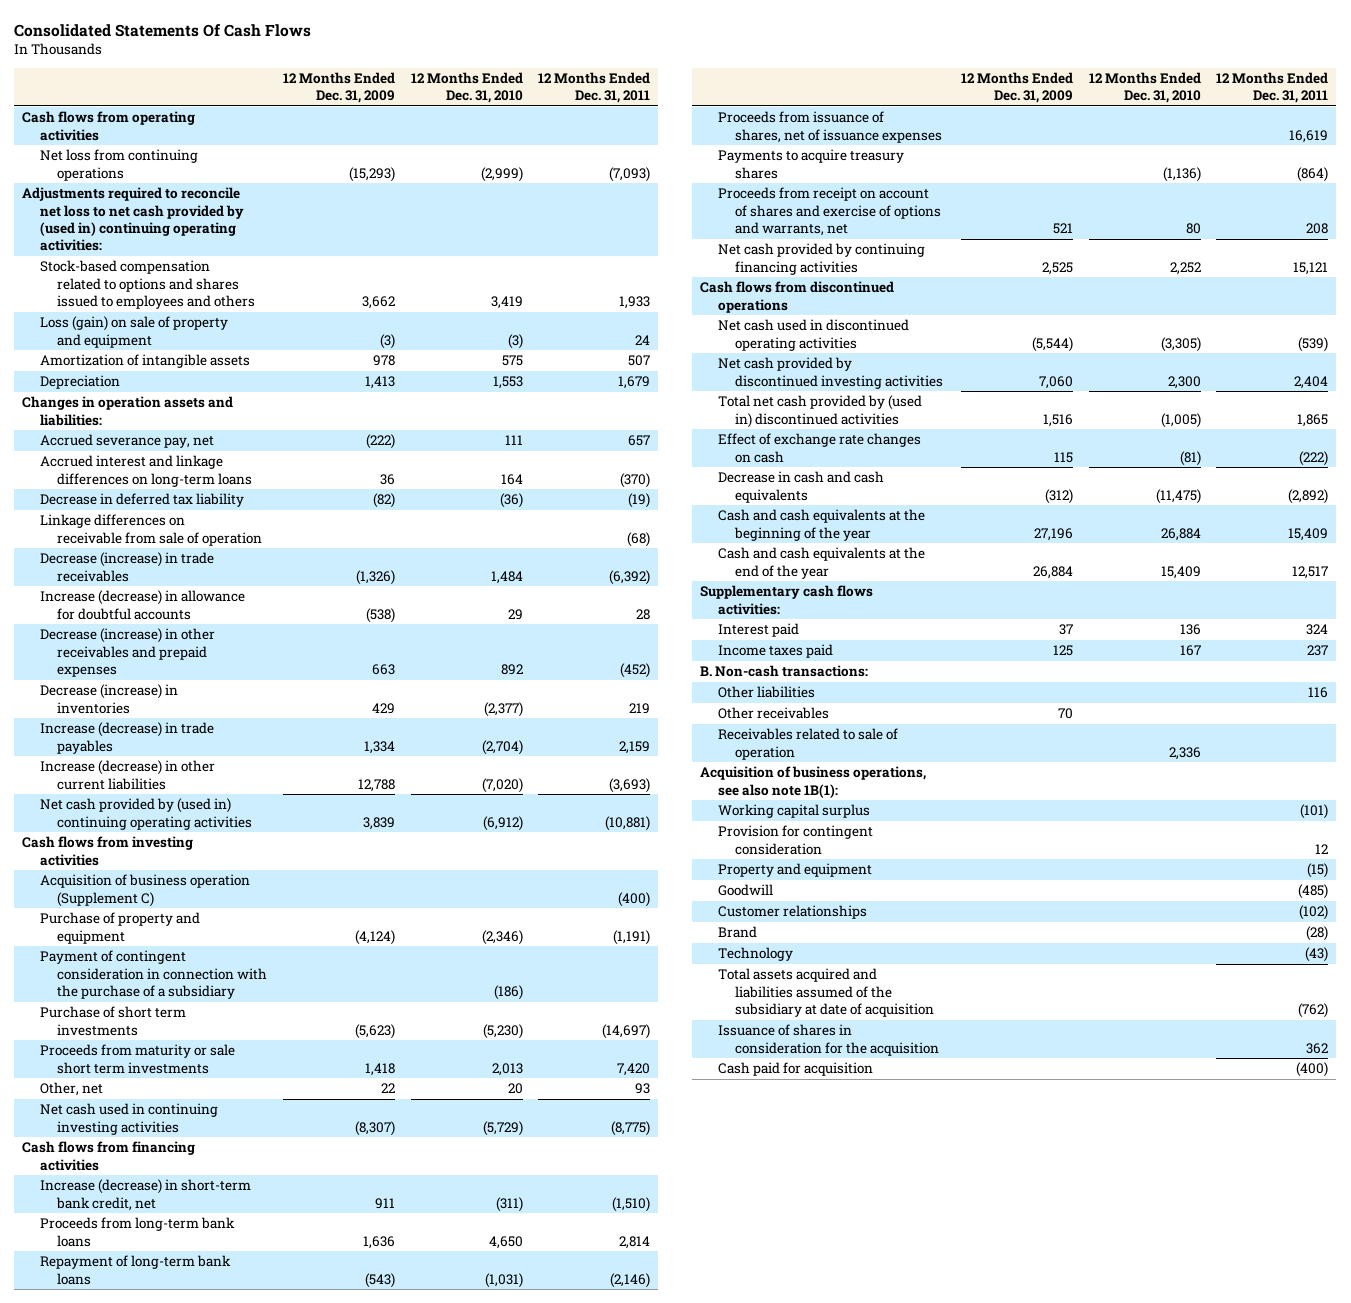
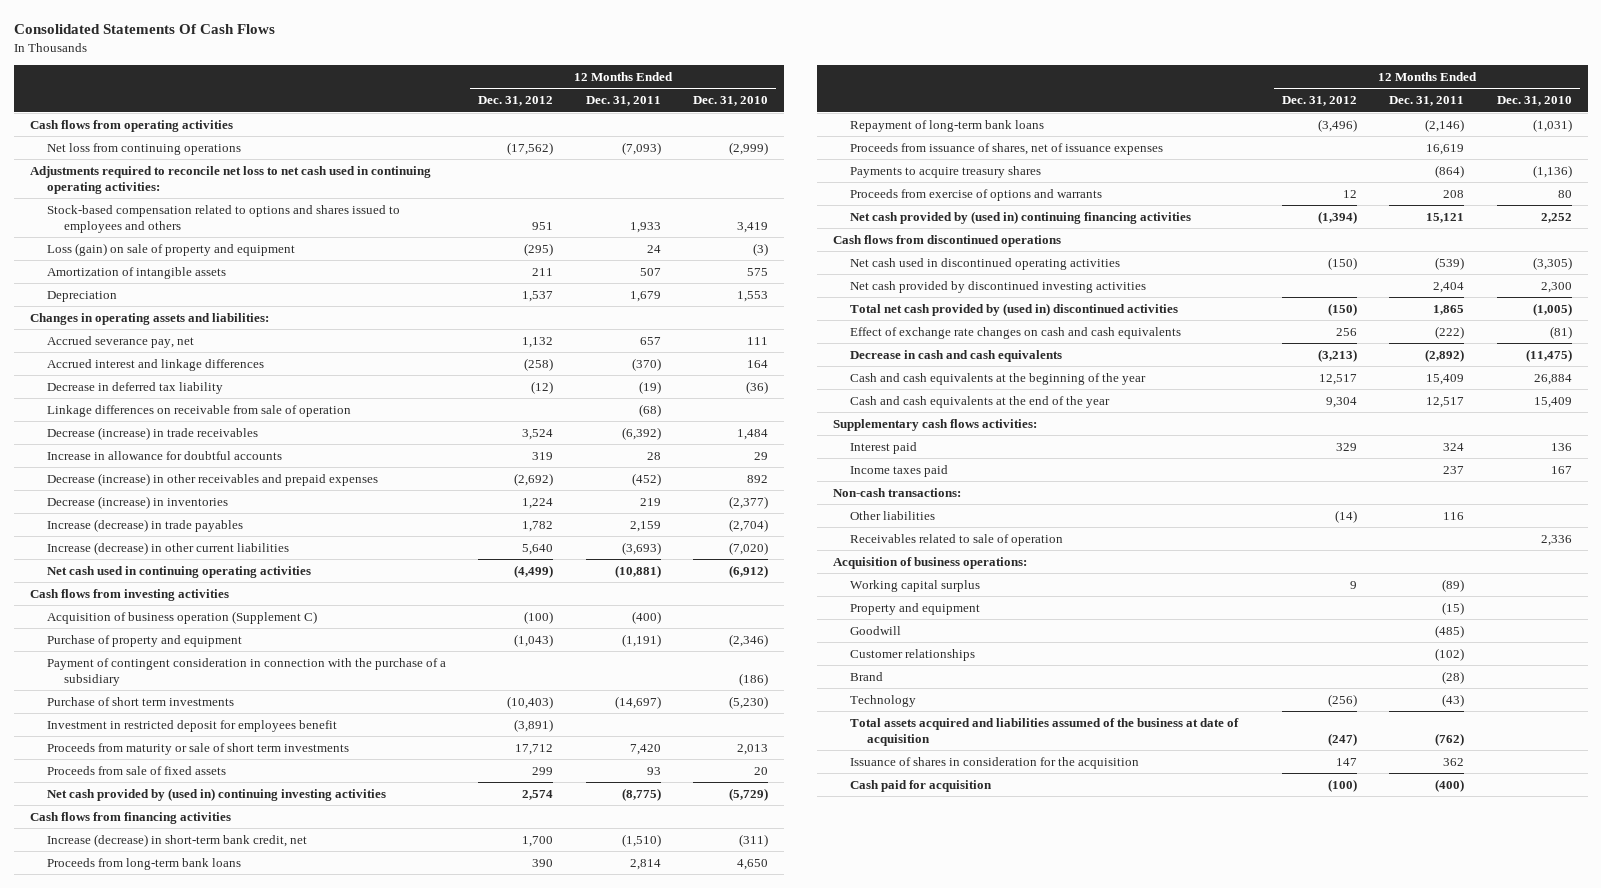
[282,72,395,104] 12 Months Ended Dec. 31, 2009 -> none
none -> [478,96,554,107] Dec. 31, 2012
[22,187,244,252] Adjustments required to reconcile net loss to net cash provided by (used in) continuing operating activities: -> [29,165,431,194] Adjustments required to reconcile net loss to net cash used in continuing operating activities:
[22,396,234,426] Changes in operation assets and liabilities: -> [29,312,269,325] Changes in operating assets and liabilities:
[39,455,252,487] Accrued interest and linkage differences on long-term loans -> [46,358,264,371] Accrued interest and linkage differences
[39,590,245,620] Increase (decrease) in allowance for doubtful accounts -> [46,450,282,460] Increase in allowance for doubtful accounts
[39,798,252,830] Net cash provided by (used in) continuing operating activities -> [46,565,311,578] Net cash used in continuing operating activities
none -> [46,719,337,732] Investment in restricted deposit for employees benefit
[39,1044,235,1074] Proceeds from maturity or sale short term investments -> [46,742,349,755] Proceeds from maturity or sale of short term investments
[39,1082,103,1097] Other, net -> [46,765,226,775] Proceeds from sale of fixed assets
[39,1103,218,1135] Net cash used in continuing investing activities -> [46,787,386,801] Net cash provided by (used in) continuing investing activities
[717,187,942,237] Proceeds from receipt on account of shares and exercise of options and warrants, net -> [850,188,1103,201] Proceeds from exercise of options and warrants
[717,243,925,275] Net cash provided by continuing financing activities -> [850,210,1192,224] Net cash provided by (used in) continuing financing activities
[717,433,921,463] Effect of exchange rate changes on cash -> [850,326,1182,339] Effect of exchange rate changes on cash and cash equivalents
[700,665,869,678] B. Non-cash transactions: -> [833,487,962,497] Non-cash transactions:
[717,707,829,720] Other receivables -> none
[717,825,873,855] Provision for contingent consideration -> none
[700,766,927,798] Acquisition of business operations, see also note 1B(1): -> [833,556,1028,569] Acquisition of business operations:
[1300,804,1329,820] (101) -> [1442,578,1465,592] (89)
[717,968,935,1018] Total assets acquired and liabilities assumed of the subsidiary at date of acquisition -> [850,717,1240,746] Total assets acquired and liabilities assumed of the business at date of acquisition

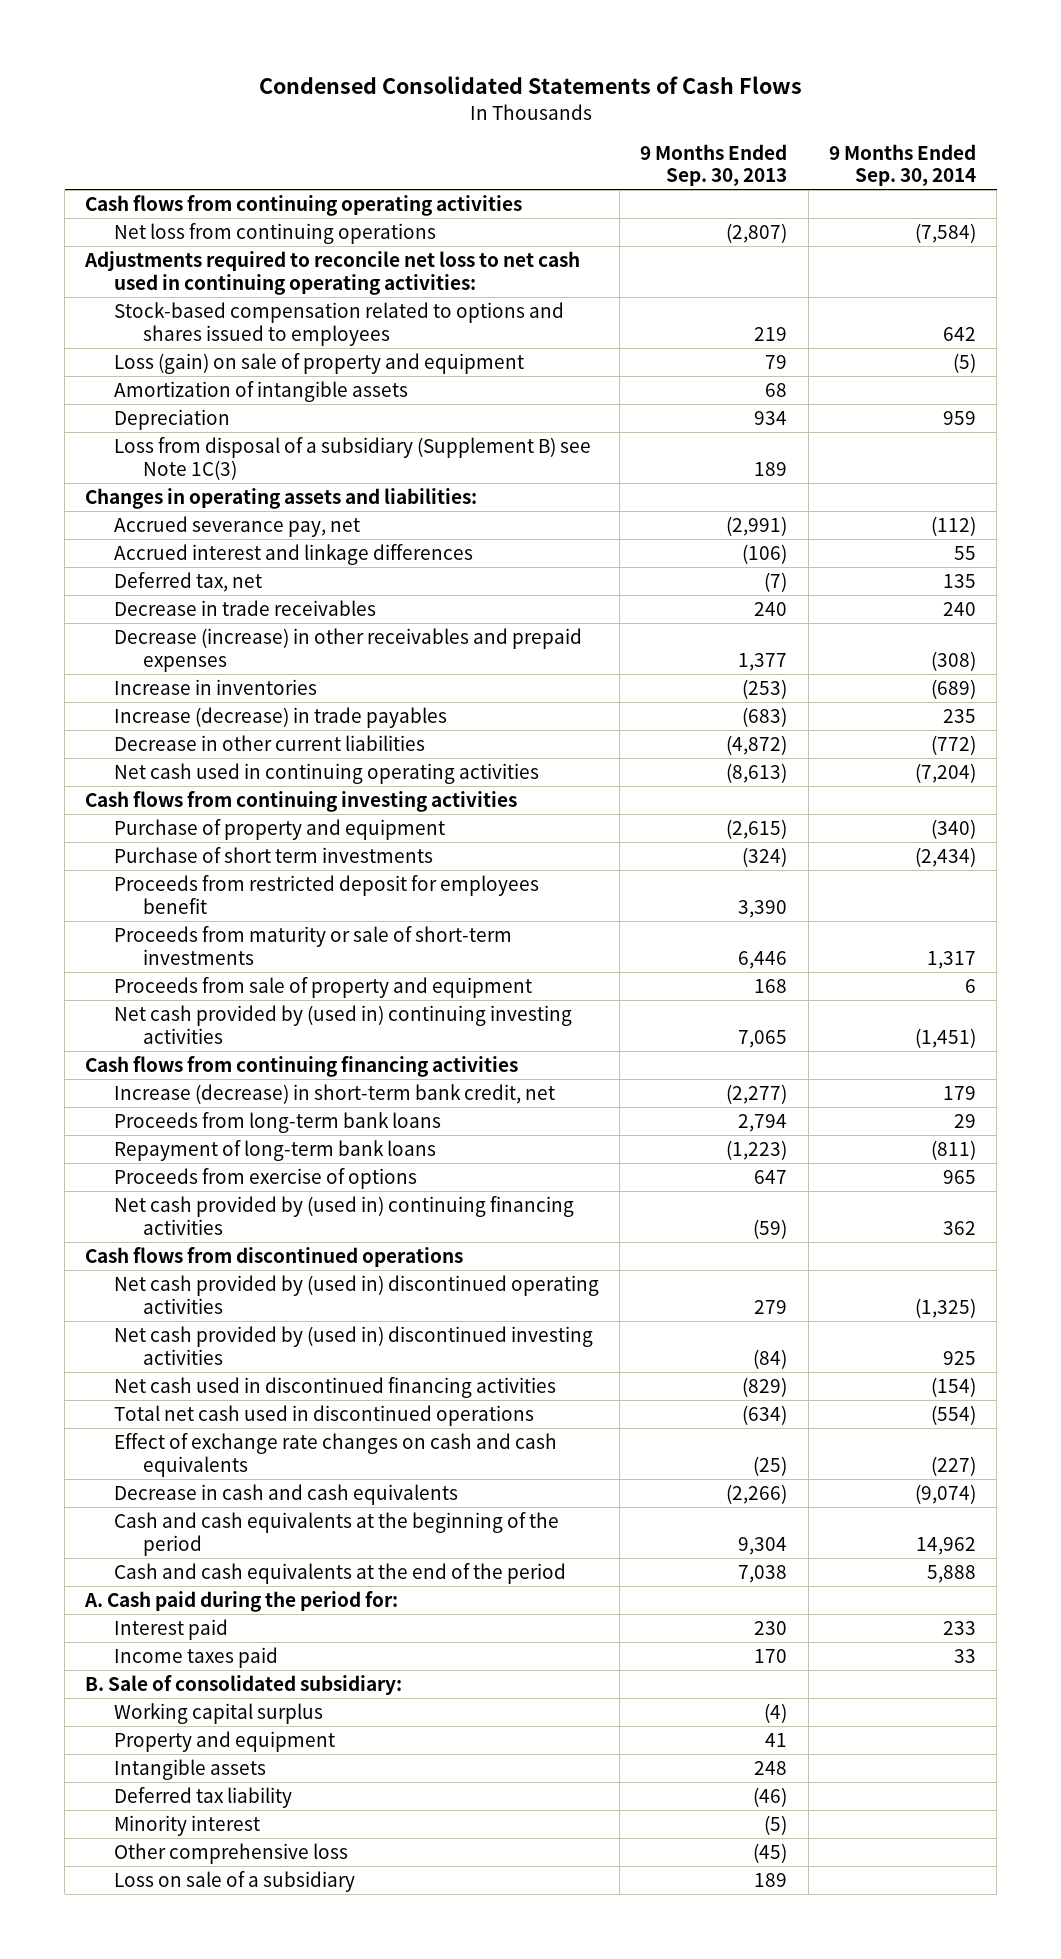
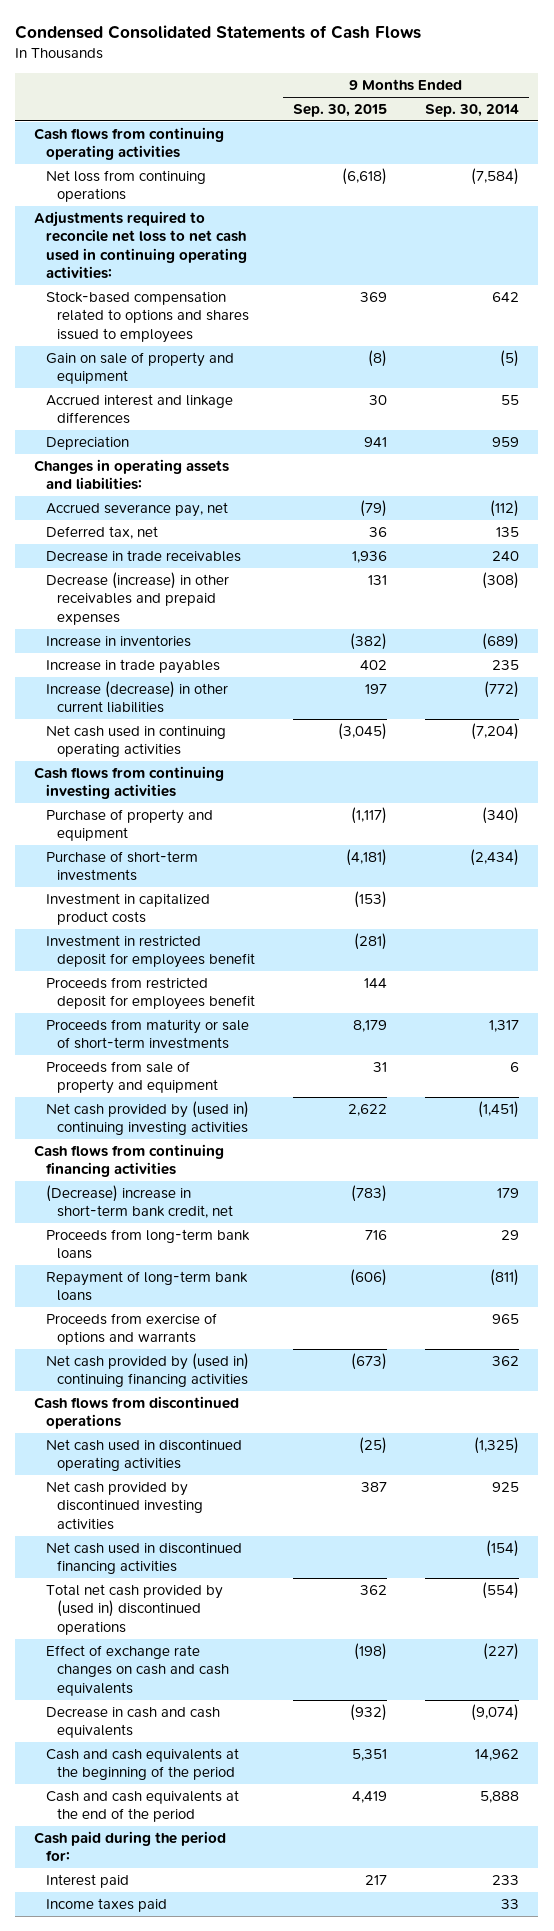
[640,143,788,187] 9 Months Ended Sep. 30, 2013 -> none
none -> [293,104,388,118] Sep. 30, 2015
[114,381,409,403] Amortization of intangible assets -> none
[114,353,525,375] Loss (gain) on sale of property and equipment -> [45,351,234,385] Gain on sale of property and equipment
[114,544,474,566] Accrued interest and linkage differences -> [45,393,233,425] Accrued interest and linkage differences
[114,437,592,480] Loss from disposal of a subsidiary (Supplement B) see Note 1C(3) -> none
[114,707,448,729] Increase (decrease) in trade payables -> [45,658,220,674] Increase in trade payables
[114,735,426,752] Decrease in other current liabilities -> [45,680,228,714] Increase (decrease) in other current liabilities
[114,847,434,864] Purchase of short term investments -> [45,850,198,882] Purchase of short-term investments
none -> [45,892,210,926] Investment in capitalized product costs
none -> [45,934,255,969] Investment in restricted deposit for employees benefit
[114,1084,556,1105] Increase (decrease) in short-term bank credit, net -> [45,1184,233,1219] (Decrease) increase in short-term bank credit, net
[114,1168,418,1190] Proceeds from exercise of options -> [45,1312,217,1346] Proceeds from exercise of options and warrants
[114,1275,600,1314] Net cash provided by (used in) discontinued operating activities -> [45,1438,242,1472] Net cash used in discontinued operating activities
[114,1326,594,1365] Net cash provided by (used in) discontinued investing activities -> [45,1480,203,1530] Net cash provided by discontinued investing activities
[114,1405,535,1427] Total net cash used in discontinued operations -> [45,1583,223,1635] Total net cash provided by (used in) discontinued operations
[84,1591,399,1613] A. Cash paid during the period for: -> [34,1830,227,1862] Cash paid during the period for:
[85,1675,403,1696] B. Sale of consolidated subsidiary: -> none
[114,1703,324,1725] Working capital surplus -> none
[114,1731,336,1753] Property and equipment -> none
[114,1759,267,1781] Intangible assets -> none
[114,1787,293,1809] Deferred tax liability -> none
[114,1815,261,1837] Minority interest -> none
[114,1843,349,1865] Other comprehensive loss -> none
[114,1871,356,1893] Loss on sale of a subsidiary -> none

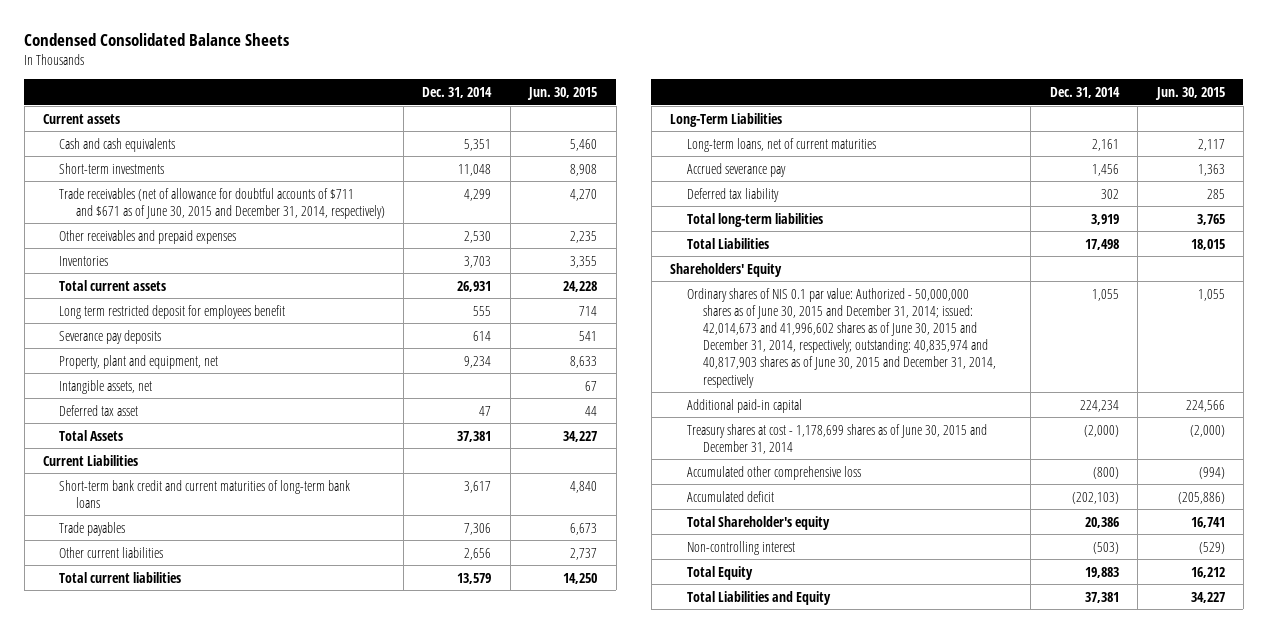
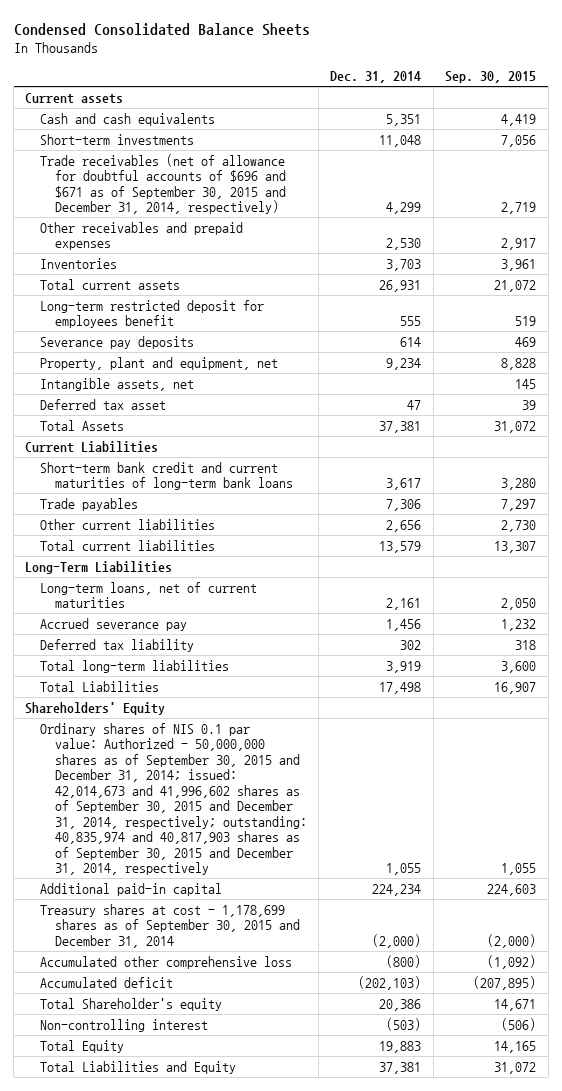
[527,86,598,100] Jun. 30, 2015 -> none
none -> [445,70,537,83] Sep. 30, 2015
[59,187,385,219] Trade receivables (net of allowance for doubtful accounts of $711 and $671 as of June 30, 2015 and December 31, 2014, respectively) -> [40,153,286,215] Trade receivables (net of allowance for doubtful accounts of $696 and $671 as of September 30, 2015 and December 31, 2014, respectively)
[59,304,286,319] Long term restricted deposit for employees benefit -> [40,299,265,329] Long-term restricted deposit for employees benefit
[686,287,996,388] Ordinary shares of NIS 0.1 par value: Authorized - 50,000,000 shares as of June 30, 2015 and December 31, 2014; issued: 42,014,673 and 41,996,602 shares as of June 30, 2015 and December 31, 2014, respectively; outstanding: 40,835,974 and 40,817,903 shares as of June 30, 2015 and December 31, 2014, respectively -> [40,722,307,876] Ordinary shares of NIS 0.1 par value: Authorized - 50,000,000 shares as of September 30, 2015 and December 31, 2014; issued: 42,014,673 and 41,996,602 shares as of September 30, 2015 and December 31, 2014, respectively; outstanding: 40,835,974 and 40,817,903 shares as of September 30, 2015 and December 31, 2014, respectively
[686,423,987,454] Treasury shares at cost - 1,178,699 shares as of June 30, 2015 and December 31, 2014 -> [40,903,300,948] Treasury shares at cost - 1,178,699 shares as of September 30, 2015 and December 31, 2014

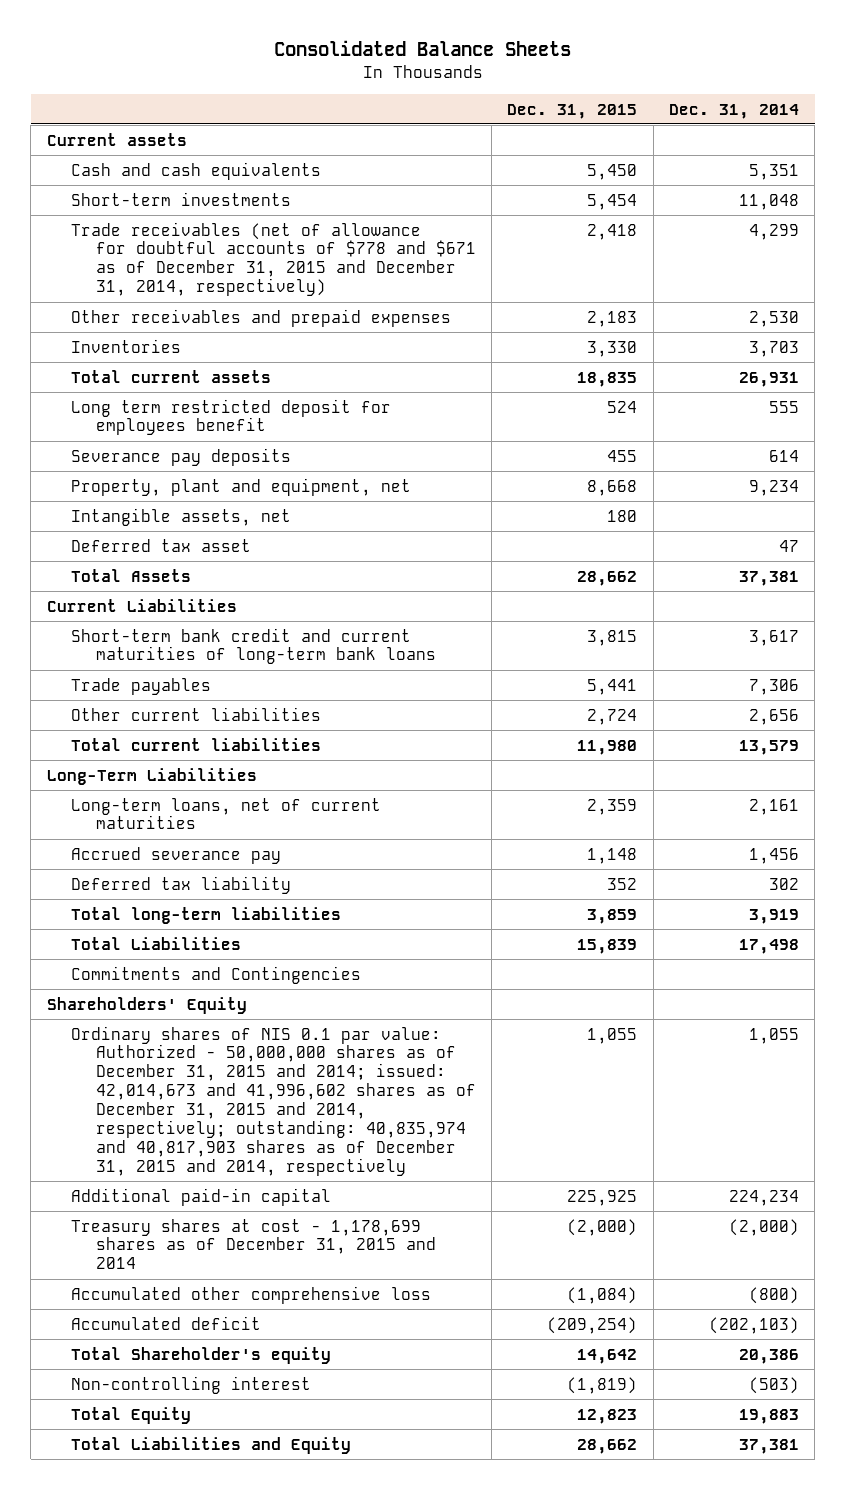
[13,23,310,37] Condensed Consolidated Balance Sheets -> [273,39,571,56] Consolidated Balance Sheets
[445,70,537,83] Sep. 30, 2015 -> none
none -> [507,103,638,119] Dec. 31, 2015
[40,153,286,215] Trade receivables (net of allowance for doubtful accounts of $696 and $671 as of September 30, 2015 and December 31, 2014, respectively) -> [71,221,476,297] Trade receivables (net of allowance for doubtful accounts of $778 and $671 as of December 31, 2015 and December 31, 2014, respectively)
[40,299,265,329] Long-term restricted deposit for employees benefit -> [71,398,392,436] Long term restricted deposit for employees benefit
none -> [71,965,362,984] Commitments and Contingencies
[40,722,307,876] Ordinary shares of NIS 0.1 par value: Authorized - 50,000,000 shares as of September 30, 2015 and December 31, 2014; issued: 42,014,673 and 41,996,602 shares as of September 30, 2015 and December 31, 2014, respectively; outstanding: 40,835,974 and 40,817,903 shares as of September 30, 2015 and December 31, 2014, respectively -> [71,1025,476,1176] Ordinary shares of NIS 0.1 par value: Authorized - 50,000,000 shares as of December 31, 2015 and 2014; issued: 42,014,673 and 41,996,602 shares as of December 31, 2015 and 2014, respectively; outstanding: 40,835,974 and 40,817,903 shares as of December 31, 2015 and 2014, respectively
[40,903,300,948] Treasury shares at cost - 1,178,699 shares as of September 30, 2015 and December 31, 2014 -> [71,1218,436,1270] Treasury shares at cost - 1,178,699 shares as of December 31, 2015 and 2014

